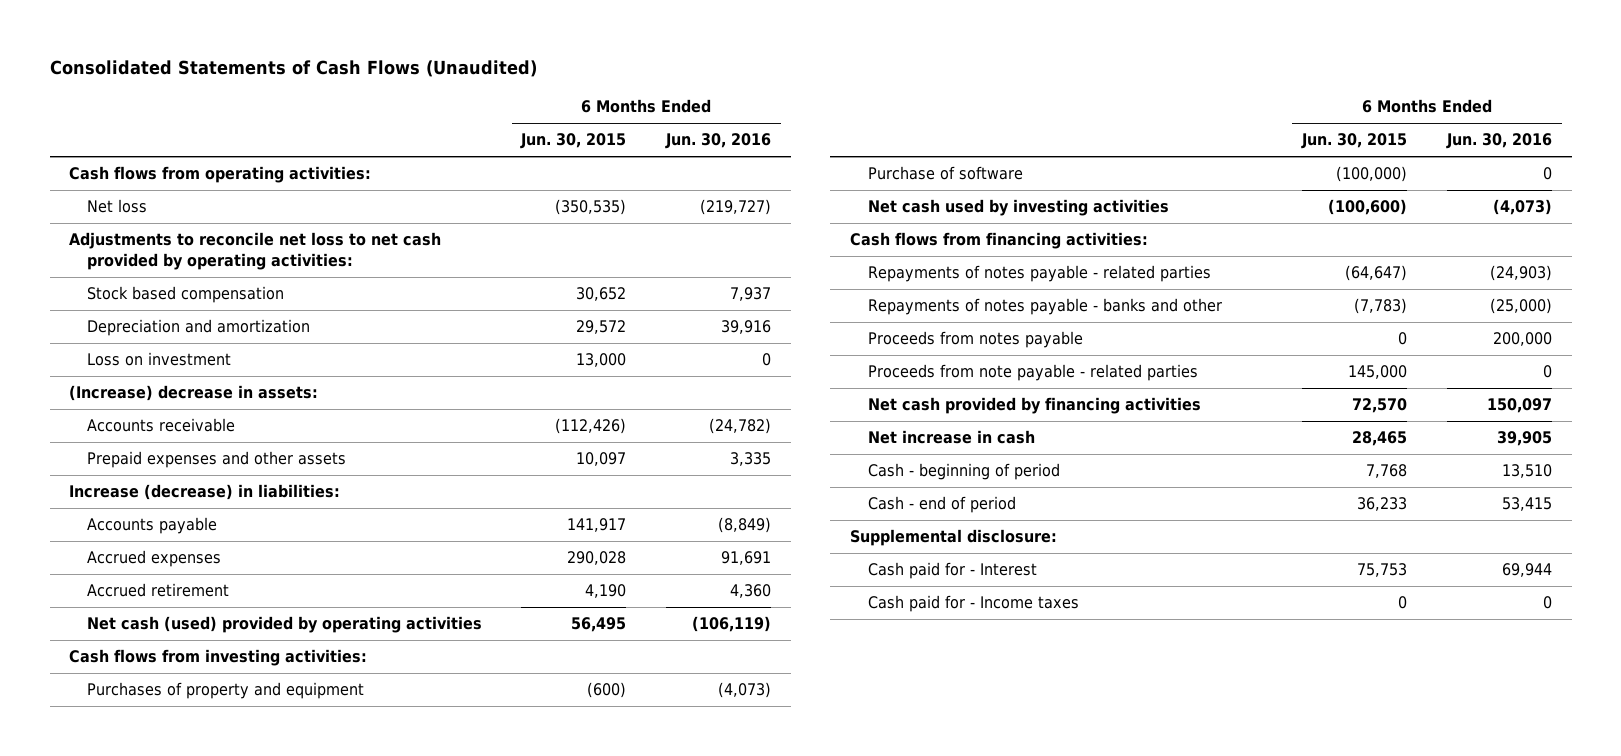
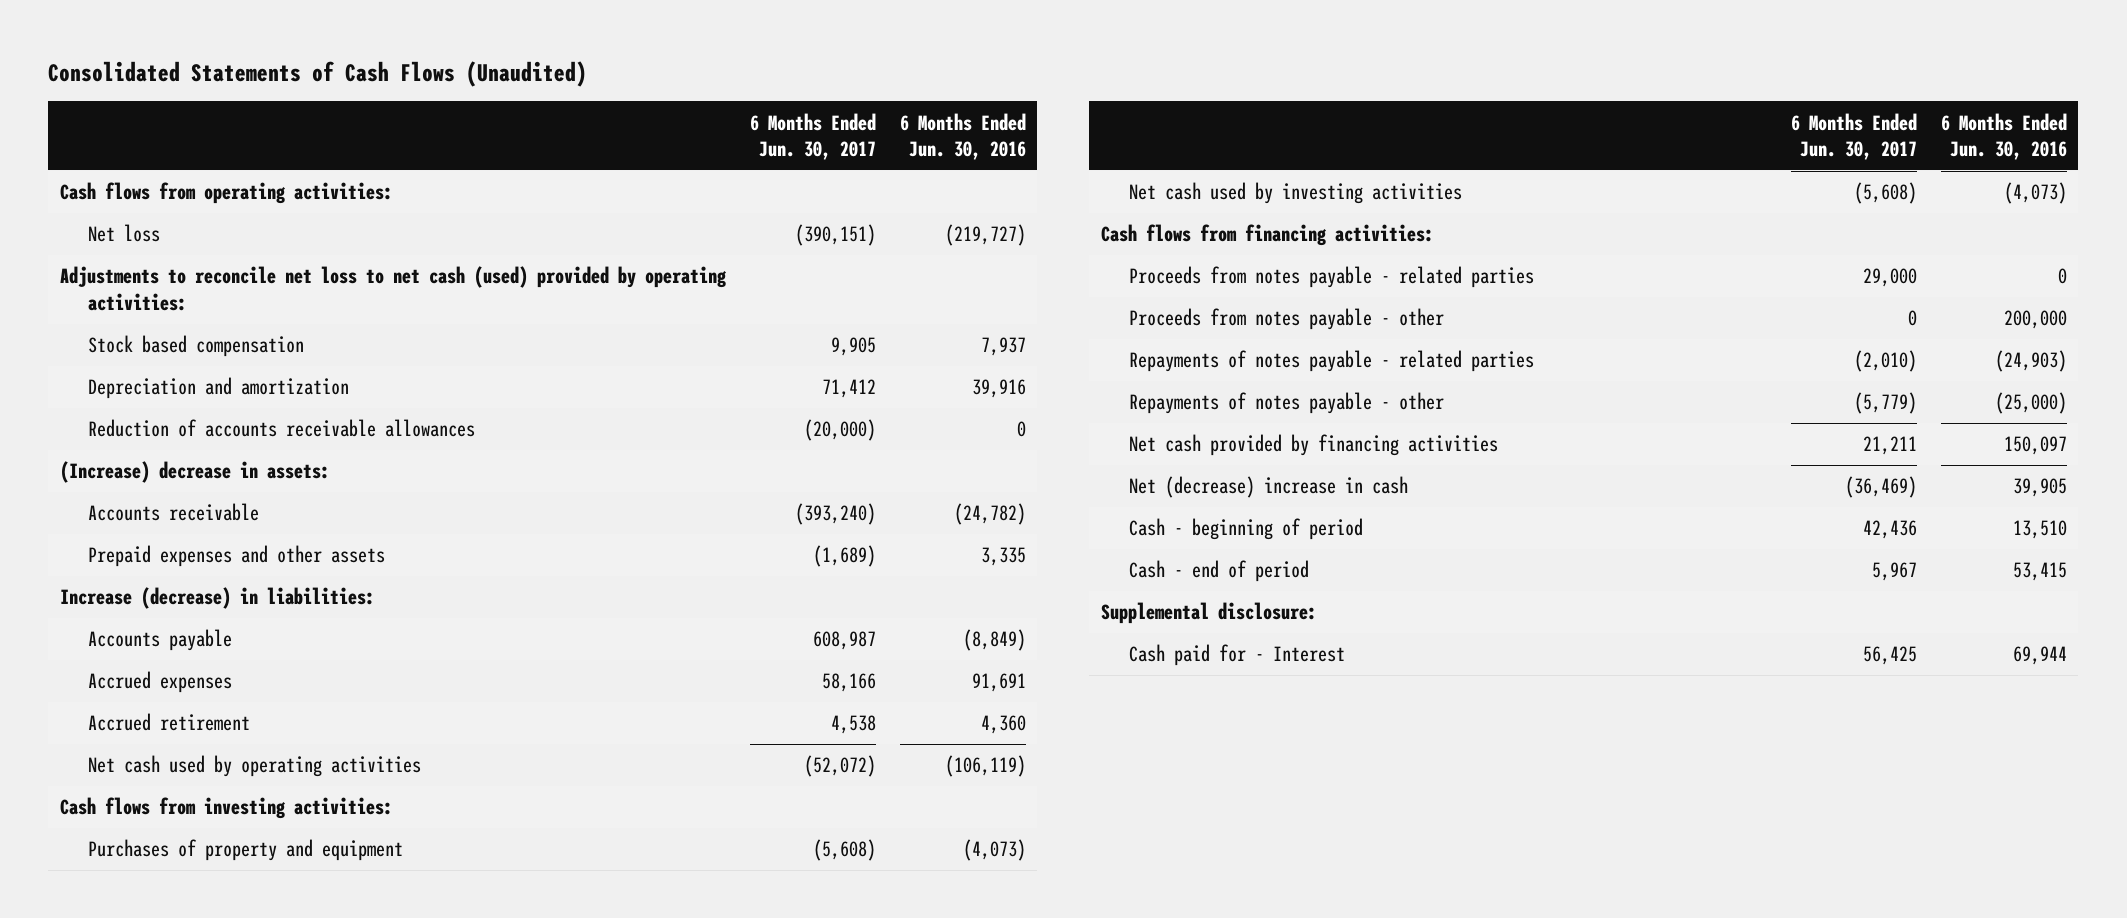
[520,133,627,150] Jun. 30, 2015 -> none
none -> [749,112,876,161] 6 Months Ended Jun. 30, 2017
[69,232,442,270] Adjustments to reconcile net loss to net cash provided by operating activities: -> [60,266,728,311] Adjustments to reconcile net loss to net cash (used) provided by operating activities:
[86,352,231,367] Loss on investment -> none
none -> [88,419,476,438] Reduction of accounts receivable allowances
[86,616,482,634] Net cash (used) provided by operating activities -> [88,755,422,778] Net cash used by operating activities
[867,166,1023,181] Purchase of software -> none
none -> [1128,266,1534,289] Proceeds from notes payable - related parties
none -> [1128,308,1444,331] Proceeds from notes payable - other
[867,331,1083,349] Proceeds from notes payable -> none
[867,364,1198,382] Proceeds from note payable - related parties -> none
[867,298,1222,316] Repayments of notes payable - banks and other -> [1128,392,1444,415] Repayments of notes payable - other
[867,430,1035,445] Net increase in cash -> [1128,476,1408,499] Net (decrease) increase in cash
[867,595,1079,613] Cash paid for - Income taxes -> none

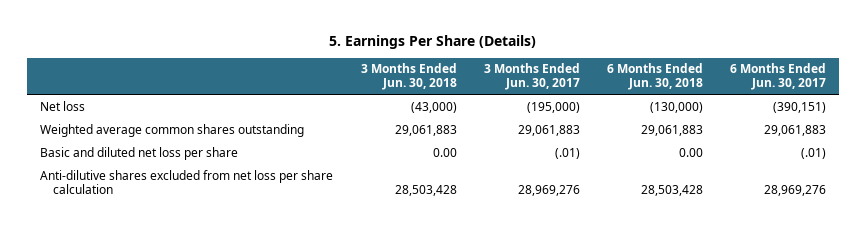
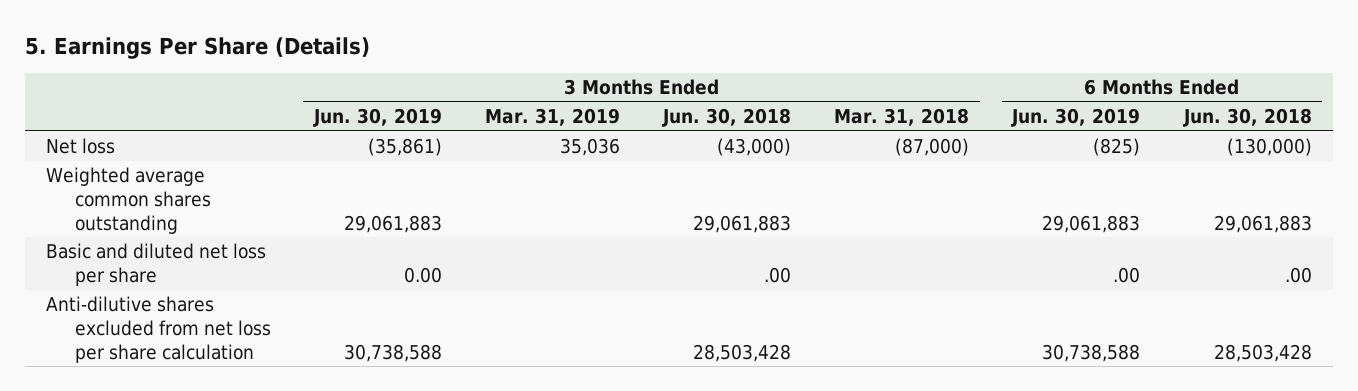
[483,63,580,91] 3 Months Ended Jun. 30, 2017 -> none
[729,63,826,91] 6 Months Ended Jun. 30, 2017 -> none
none -> [313,108,443,128] Jun. 30, 2019
none -> [485,108,621,127] Mar. 31, 2019
none -> [834,108,970,127] Mar. 31, 2018
none -> [1011,108,1141,128] Jun. 30, 2019
[432,147,457,157] 0.00 -> [764,266,792,283] .00
[678,147,703,157] 0.00 -> [1284,266,1312,283] .00

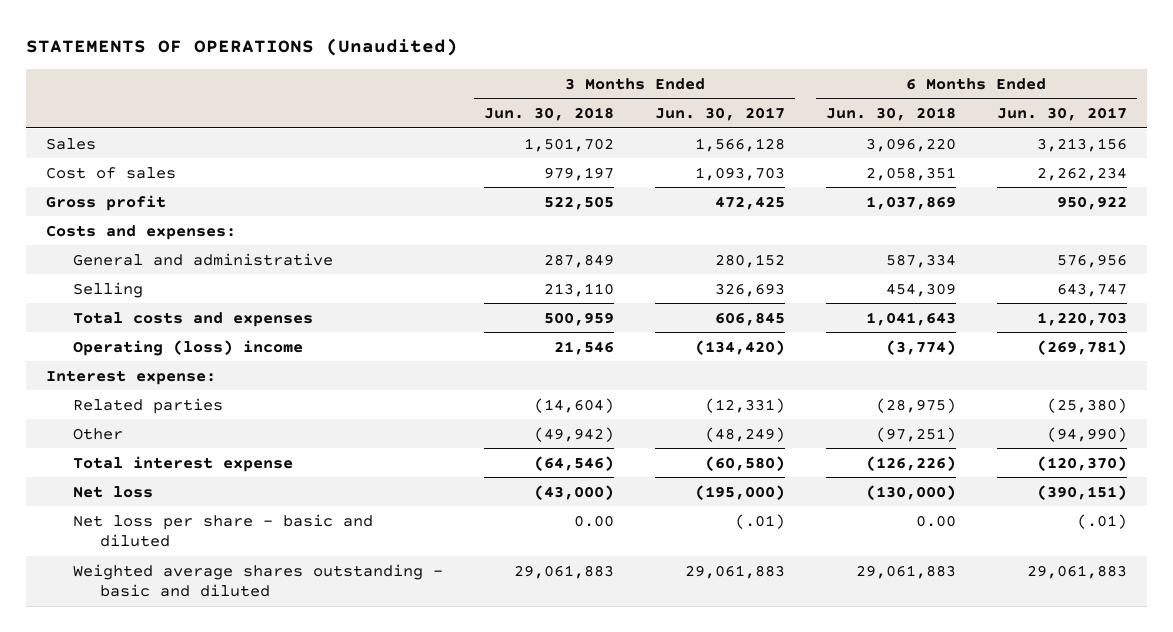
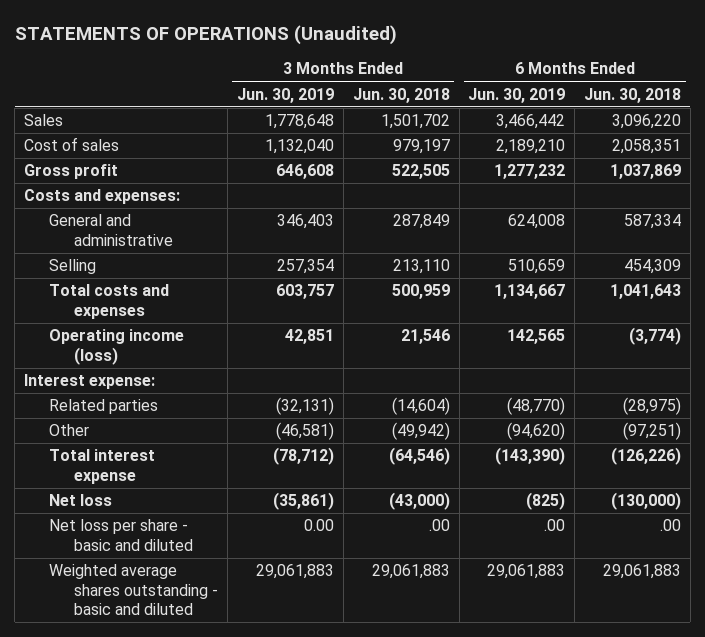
[654,107,785,122] Jun. 30, 2017 -> none
[996,107,1127,122] Jun. 30, 2017 -> none
none -> [237,87,335,103] Jun. 30, 2019
none -> [468,87,566,103] Jun. 30, 2019
[73,339,304,356] Operating (loss) income -> [49,329,185,365] Operating income (loss)
[574,514,615,527] 0.00 -> [428,519,450,532] .00
[915,514,956,527] 0.00 -> [660,519,682,532] .00

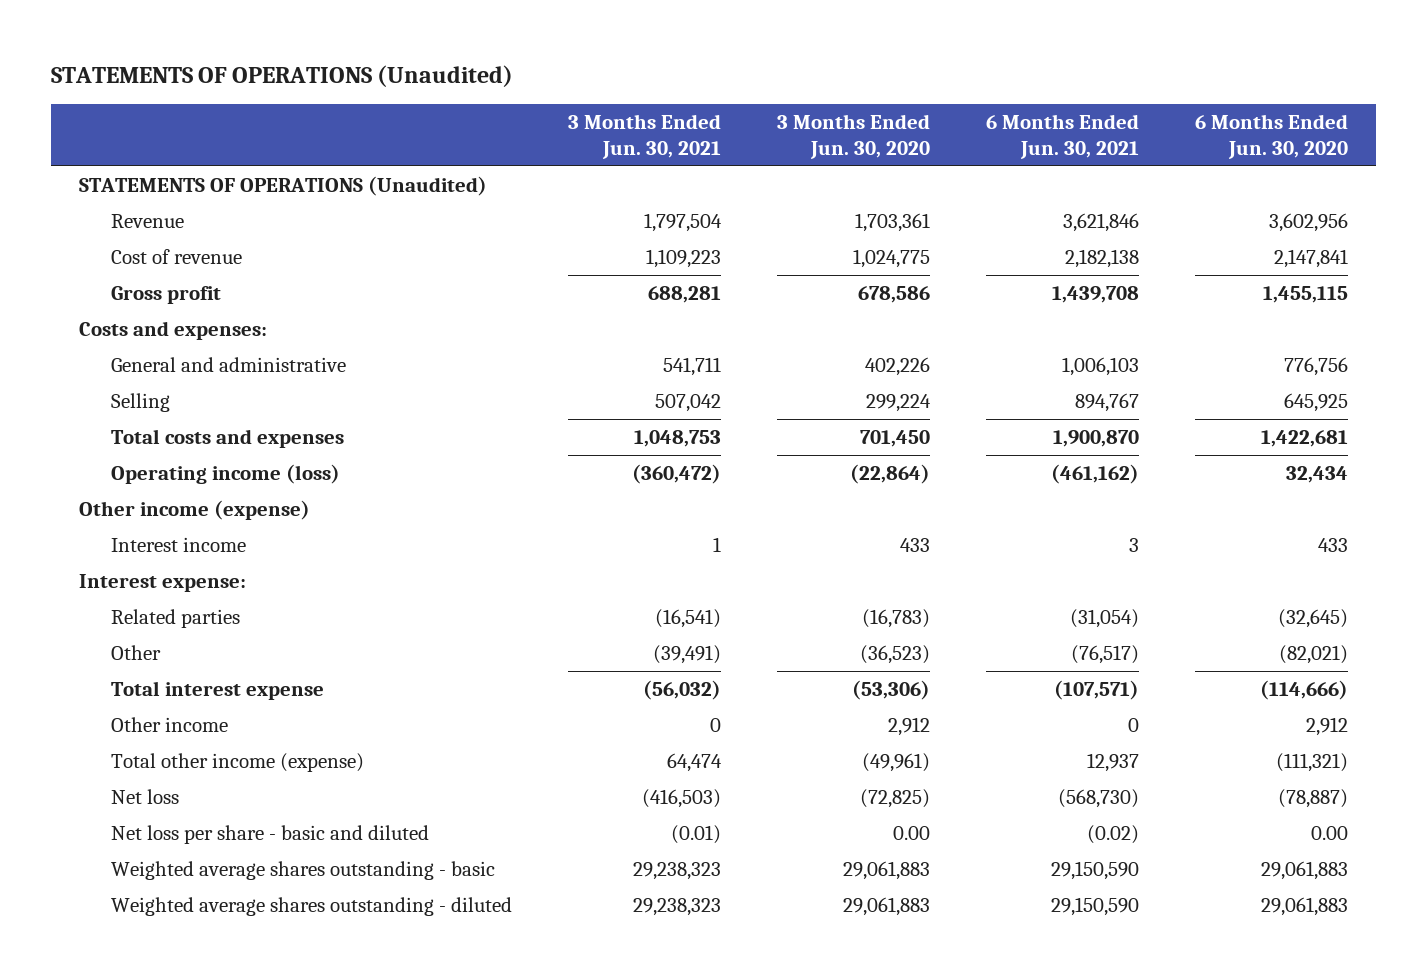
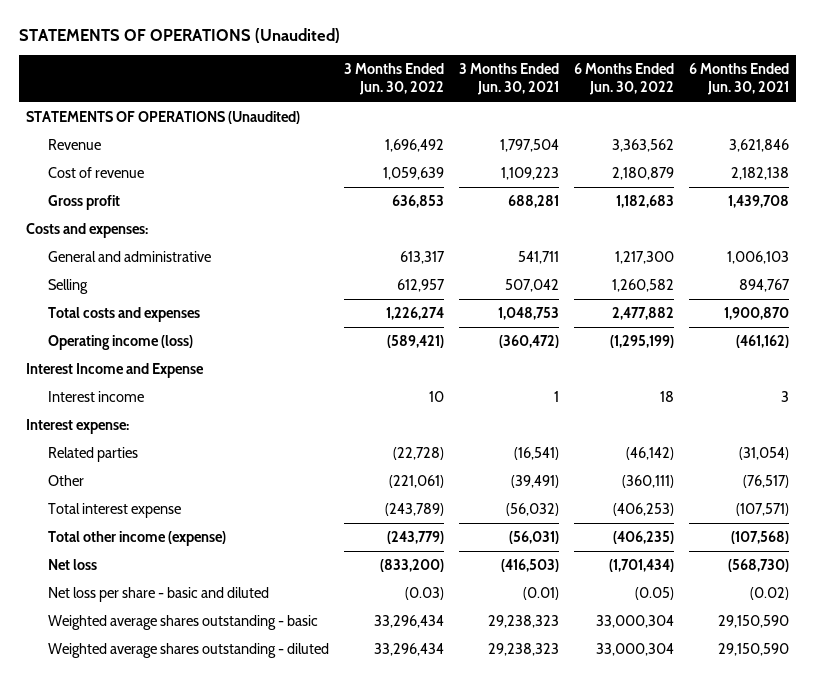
[777,114,931,159] 3 Months Ended Jun. 30, 2020 -> none
[1194,114,1348,159] 6 Months Ended Jun. 30, 2020 -> none
none -> [344,63,445,96] 3 Months Ended Jun. 30, 2022
none -> [574,63,675,96] 6 Months Ended Jun. 30, 2022
[78,499,310,520] Other income (expense) -> none
none -> [26,363,205,379] Interest Income and Expense
[111,752,365,772] Total other income (expense) -> none
[111,716,229,732] Other income -> [48,531,227,547] Total other income (expense)
[710,717,722,732] 0 -> [509,531,560,545] (56,031)
[1127,717,1139,732] 0 -> [731,531,790,545] (107,568)

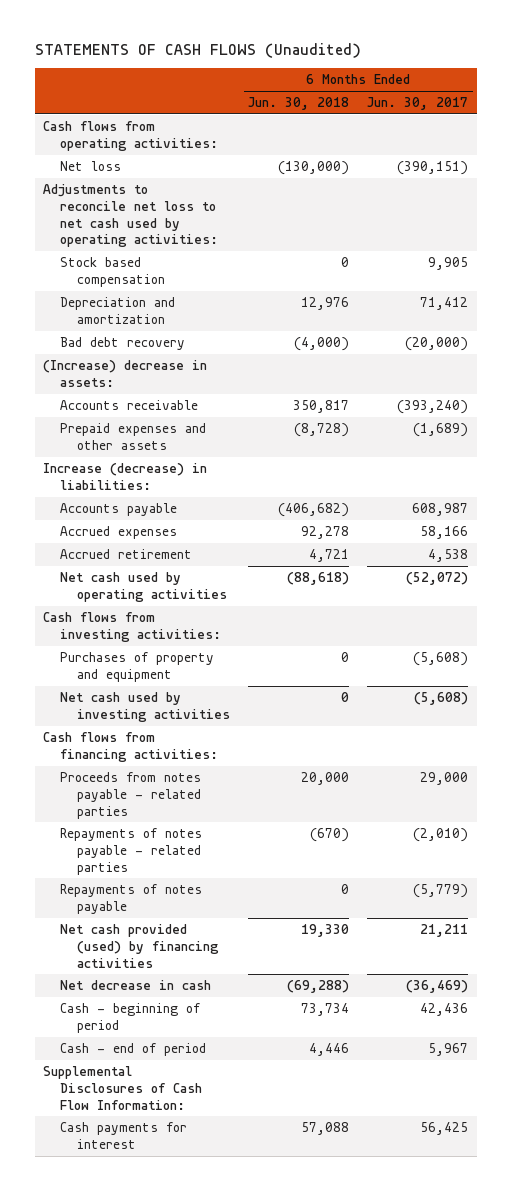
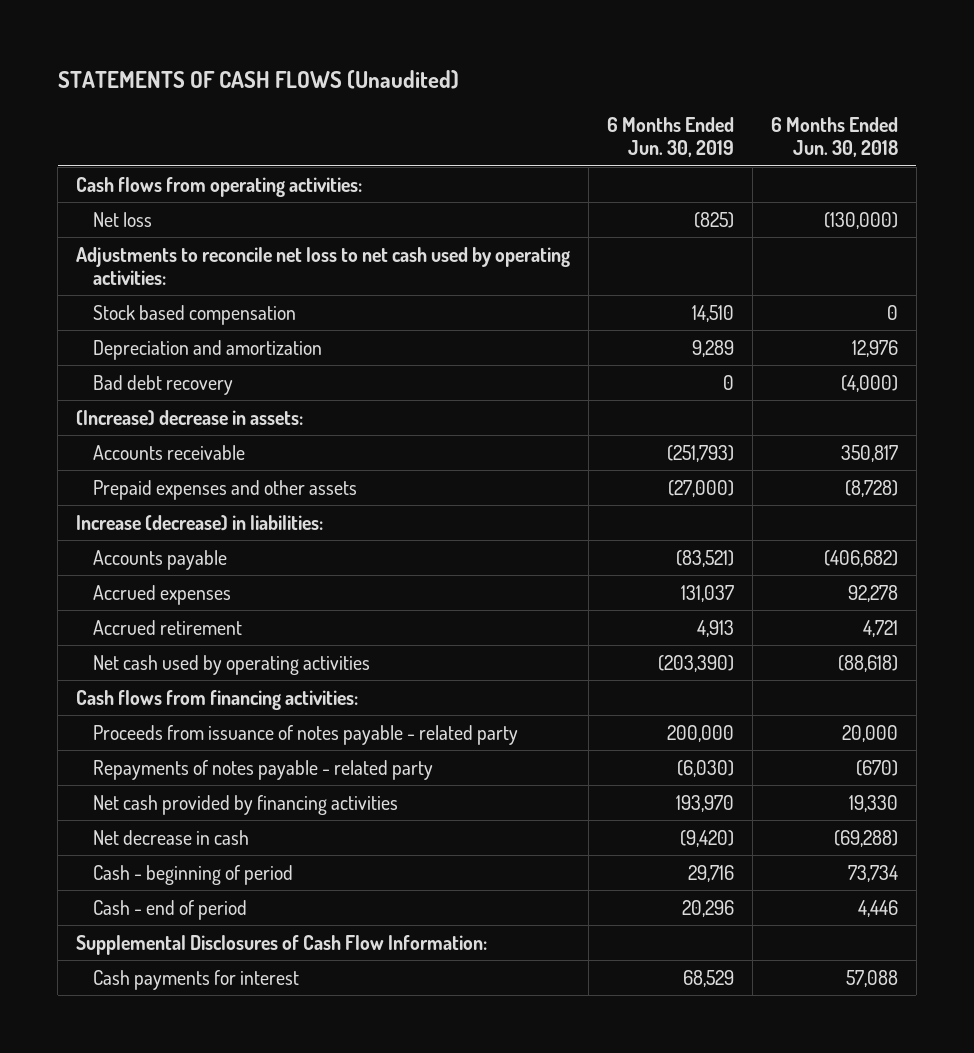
[367,97,469,111] Jun. 30, 2017 -> none
none -> [606,117,734,158] 6 Months Ended Jun. 30, 2019
[43,611,222,642] Cash flows from investing activities: -> none
[60,651,215,682] Purchases of property and equipment -> none
[60,691,231,722] Net cash used by investing activities -> none
[60,883,203,914] Repayments of notes payable -> none
[60,771,202,819] Proceeds from notes payable - related parties -> [92,724,518,745] Proceeds from issuance of notes payable - related party
[60,827,203,875] Repayments of notes payable - related parties -> [92,759,433,780] Repayments of notes payable - related party
[60,923,220,968] Net cash provided (used) by financing activities -> [92,794,398,815] Net cash provided by financing activities

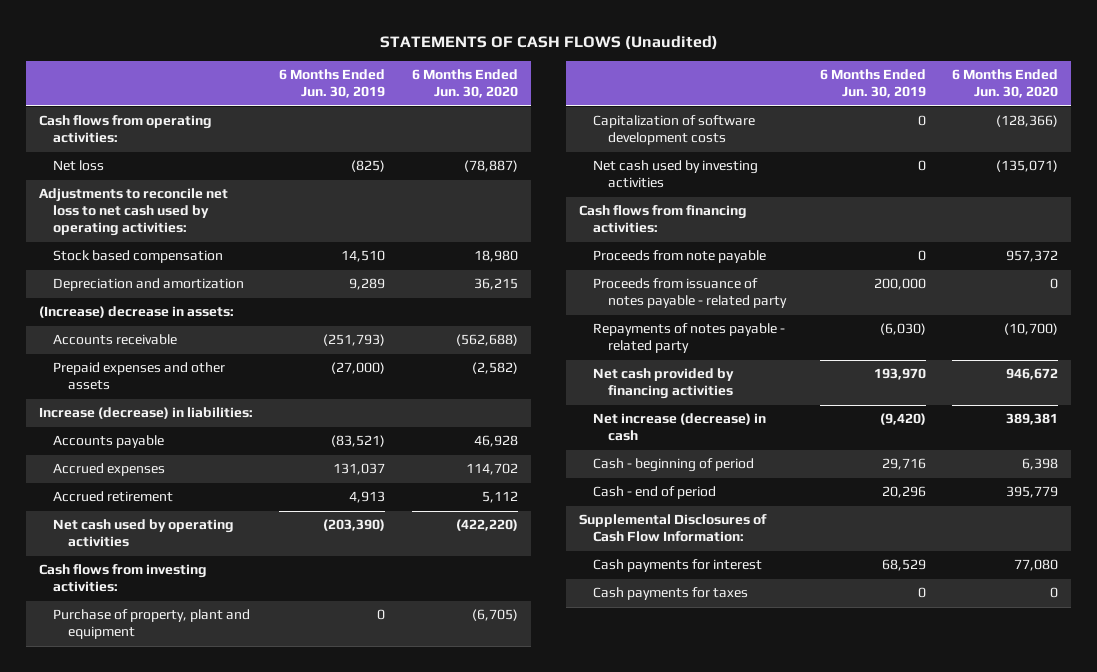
[770,117,898,158] 6 Months Ended Jun. 30, 2018 -> none
none -> [411,69,518,99] 6 Months Ended Jun. 30, 2020
[92,374,233,395] Bad debt recovery -> none
none -> [38,564,207,593] Cash flows from investing activities:
none -> [53,609,251,640] Purchase of property, plant and equipment
none -> [593,115,756,146] Capitalization of software development costs
none -> [593,160,759,189] Net cash used by investing activities
none -> [593,250,767,264] Proceeds from note payable
[92,829,249,845] Net decrease in cash -> [593,413,767,442] Net increase (decrease) in cash
none -> [593,587,749,601] Cash payments for taxes

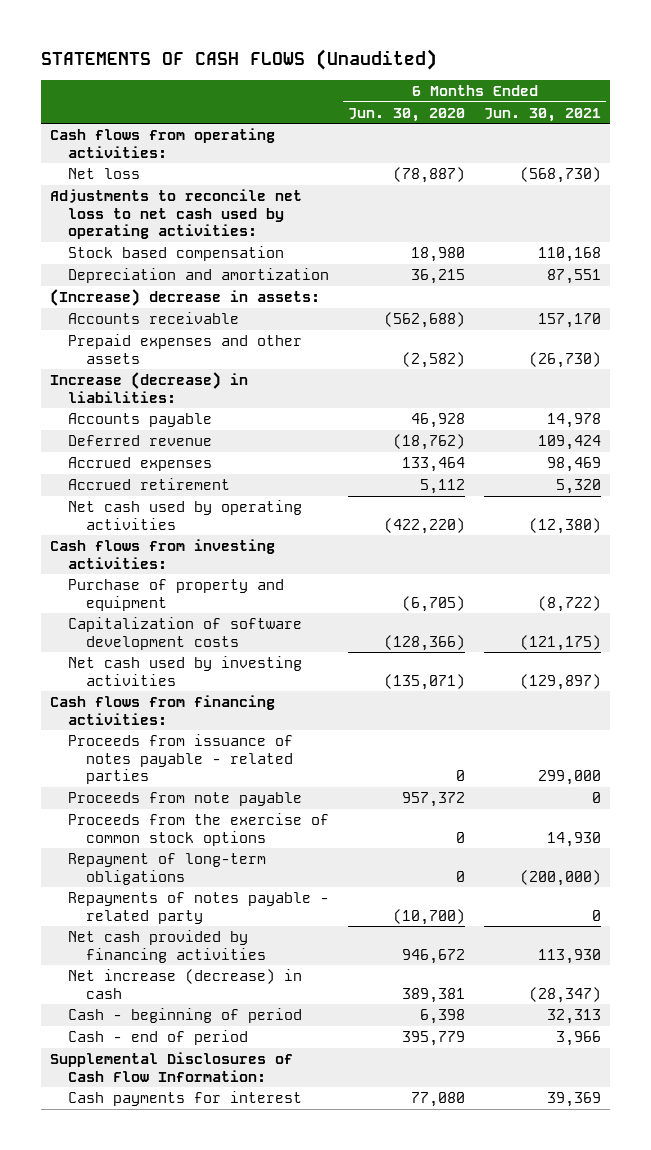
[279,69,386,99] 6 Months Ended Jun. 30, 2019 -> none
none -> [484,107,602,122] Jun. 30, 2021
none -> [68,435,213,447] Deferred revenue
[465,463,518,476] 114,702 -> [402,457,466,473] 133,464
[53,609,251,640] Purchase of property, plant and equipment -> [68,579,285,611] Purchase of property and equipment
none -> [68,734,294,785] Proceeds from issuance of notes payable - related parties
[593,278,787,309] Proceeds from issuance of notes payable - related party -> none
none -> [68,813,330,846] Proceeds from the exercise of common stock options
none -> [68,853,267,885] Repayment of long-term obligations
[593,587,749,601] Cash payments for taxes -> none

